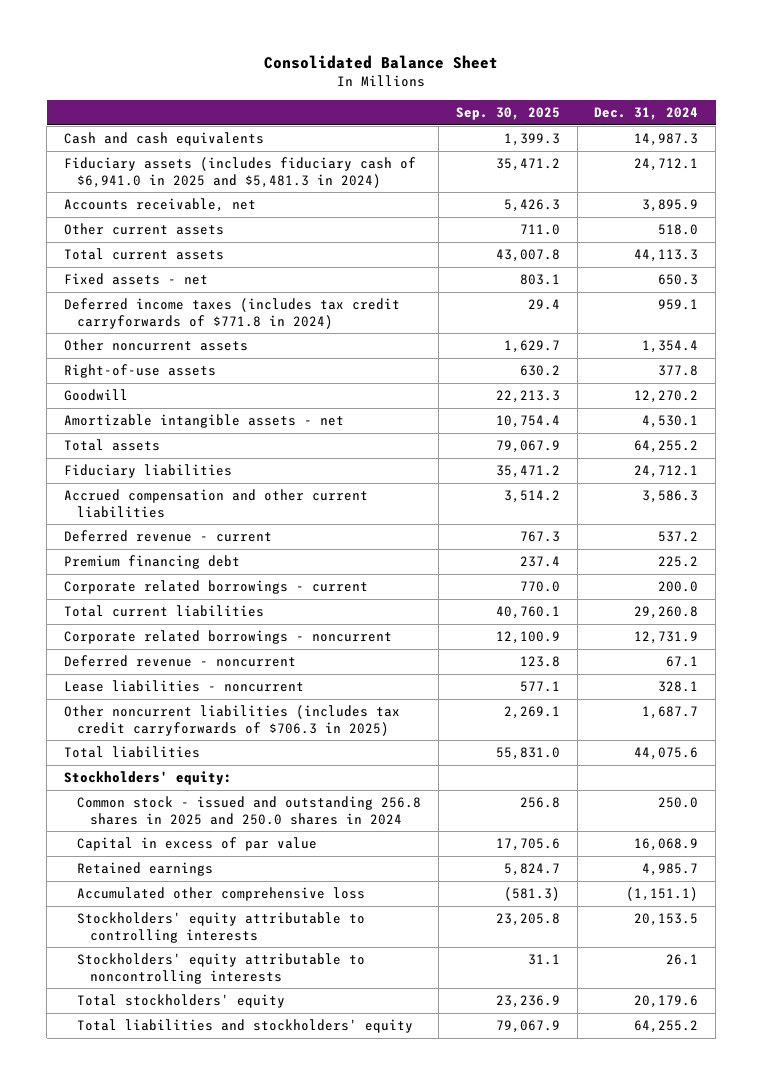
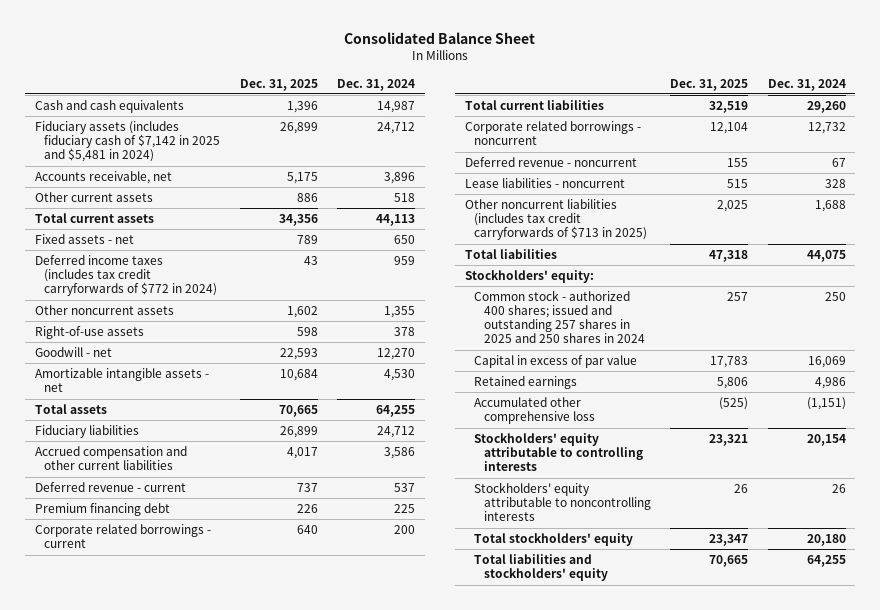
[455,107,560,121] Sep. 30, 2025 -> none
none -> [239,78,318,91] Dec. 31, 2025
[634,133,699,147] 14,987.3 -> [377,101,416,114] 14,987
[64,157,417,188] Fiduciary assets (includes fiduciary cash of $6,941.0 in 2025 and $5,481.3 in 2024) -> [34,121,221,163] Fiduciary assets (includes fiduciary cash of $7,142 in 2025 and $5,481 in 2024)
[634,158,699,172] 24,712.1 -> [377,122,416,135] 24,712
[642,199,699,213] 3,895.9 -> [384,172,416,185] 3,896
[658,224,699,236] 518.0 -> [394,193,416,203] 518
[634,249,699,263] 44,113.3 -> [376,214,416,227] 44,113
[658,274,699,286] 650.3 -> [394,235,416,245] 650
[64,298,401,329] Deferred income taxes (includes tax credit carryforwards of $771.8 in 2024) -> [34,255,218,297] Deferred income taxes (includes tax credit carryforwards of $772 in 2024)
[658,299,699,311] 959.1 -> [394,256,416,266] 959
[642,340,699,354] 1,354.4 -> [384,306,416,319] 1,355
[658,365,699,377] 377.8 -> [394,327,416,337] 378
[64,389,129,402] Goodwill -> [34,347,112,358] Goodwill - net
[634,390,699,404] 12,270.2 -> [377,348,416,361] 12,270
[642,415,699,429] 4,530.1 -> [384,369,416,382] 4,530
[634,440,699,454] 64,255.2 -> [376,405,416,418] 64,255
[634,465,699,479] 24,712.1 -> [377,426,416,439] 24,712
[642,490,699,504] 3,586.3 -> [384,447,416,460] 3,586
[658,531,699,543] 537.2 -> [394,483,416,493] 537
[658,556,699,568] 225.2 -> [394,504,416,514] 225
[658,581,699,593] 200.0 -> [394,525,416,535] 200
[634,606,699,620] 29,260.8 -> [806,101,846,114] 29,260
[634,631,699,645] 12,731.9 -> [807,122,846,135] 12,732
[666,656,699,668] 67.1 -> [831,158,846,168] 67
[658,681,699,693] 328.1 -> [824,179,846,189] 328
[64,705,401,736] Other noncurrent liabilities (includes tax credit carryforwards of $706.3 in 2025) -> [465,199,648,241] Other noncurrent liabilities (includes tax credit carryforwards of $713 in 2025)
[642,706,699,720] 1,687.7 -> [814,200,846,213] 1,688
[634,747,699,761] 44,075.6 -> [806,250,846,263] 44,075
[77,796,422,825] Common stock - issued and outstanding 256.8 shares in 2025 and 250.0 shares in 2024 -> [474,290,645,344] Common stock - authorized 400 shares; issued and outstanding 257 shares in 2025 and 250 shares in 2024
[658,797,699,809] 250.0 -> [824,292,846,302] 250
[634,838,699,852] 16,068.9 -> [807,356,846,369] 16,069
[642,863,699,877] 4,985.7 -> [814,377,846,390] 4,986
[626,887,699,902] (1,151.1) -> [806,397,846,411] (1,151)
[634,913,699,927] 20,153.5 -> [806,434,846,447] 20,154
[666,954,699,966] 26.1 -> [831,484,846,494] 26
[634,995,699,1009] 20,179.6 -> [806,534,846,547] 20,180
[634,1020,699,1034] 64,255.2 -> [806,555,846,568] 64,255

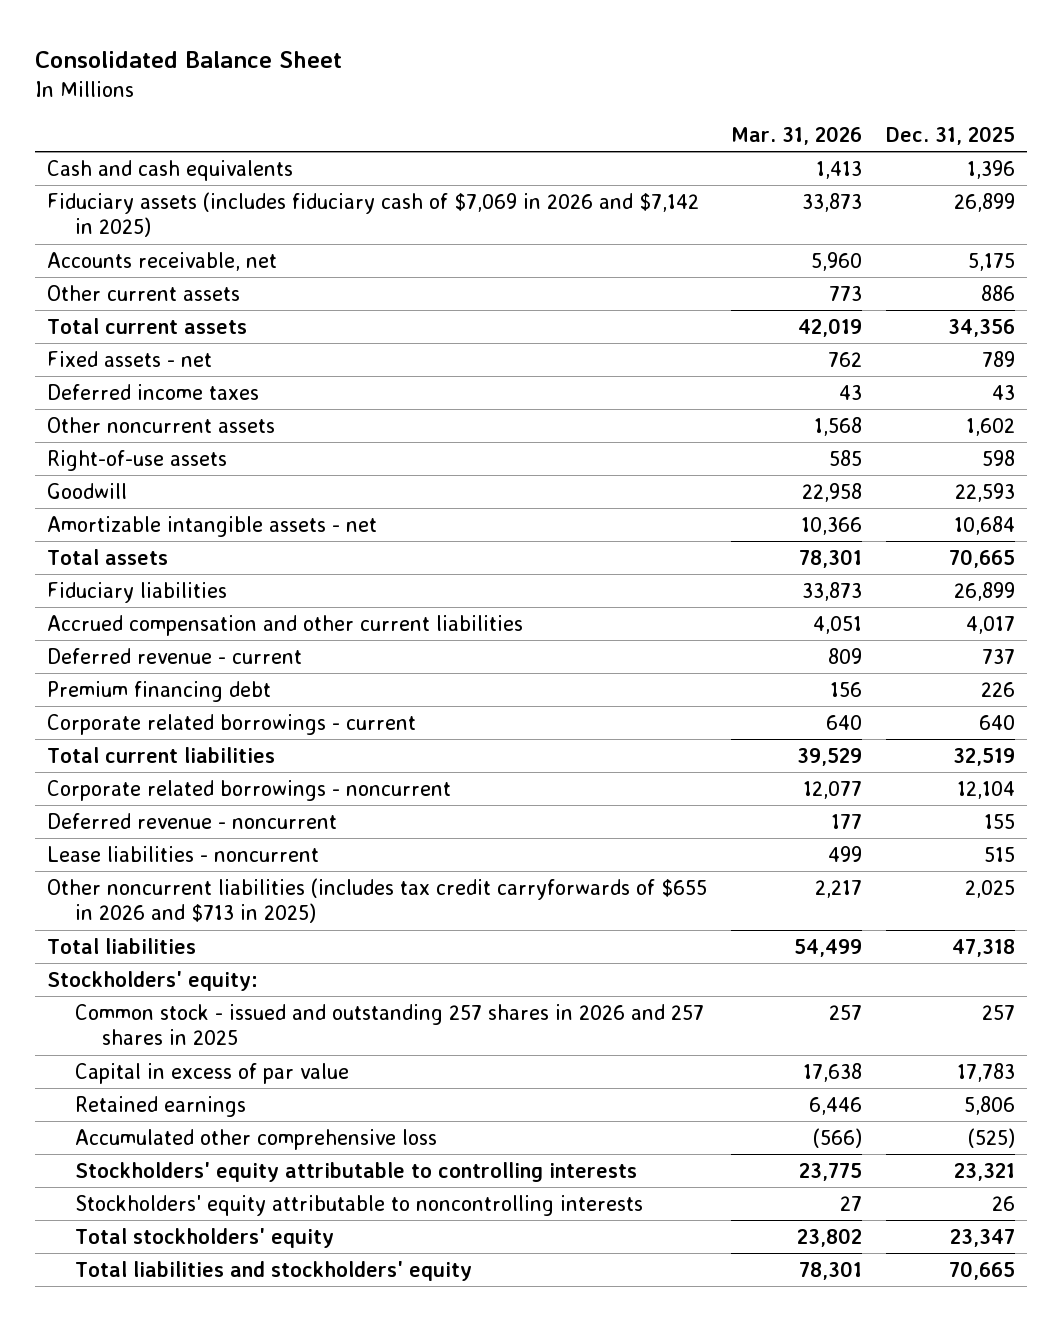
[337,78,416,91] Dec. 31, 2024 -> none
none -> [731,126,863,146] Mar. 31, 2026
[34,121,221,163] Fiduciary assets (includes fiduciary cash of $7,142 in 2025 and $5,481 in 2024) -> [47,191,700,238] Fiduciary assets (includes fiduciary cash of $7,069 in 2026 and $7,142 in 2025)
[34,255,218,297] Deferred income taxes (includes tax credit carryforwards of $772 in 2024) -> [47,383,260,400] Deferred income taxes
[34,347,112,358] Goodwill - net -> [47,482,128,499] Goodwill
[465,199,648,241] Other noncurrent liabilities (includes tax credit carryforwards of $713 in 2025) -> [47,877,708,924] Other noncurrent liabilities (includes tax credit carryforwards of $655 in 2026 and $713 in 2025)
[474,290,645,344] Common stock - authorized 400 shares; issued and outstanding 257 shares in 2025 and 250 shares in 2024 -> [74,1003,704,1046] Common stock - issued and outstanding 257 shares in 2026 and 257 shares in 2025

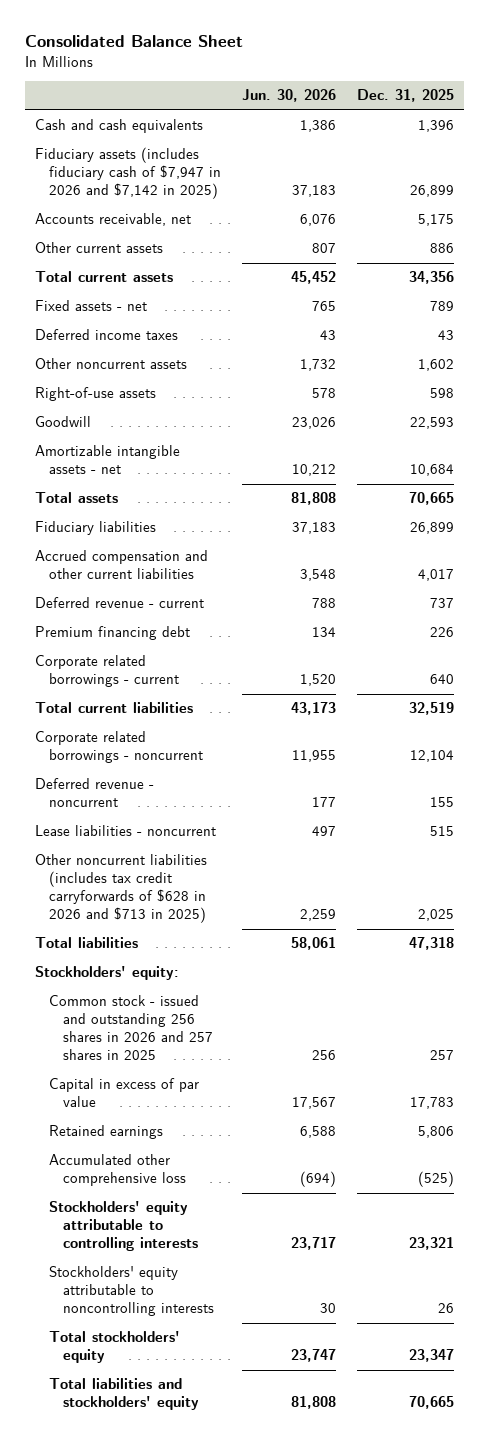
[731,126,863,146] Mar. 31, 2026 -> none
none -> [241,89,336,103] Jun. 30, 2026
[47,191,700,238] Fiduciary assets (includes fiduciary cash of $7,069 in 2026 and $7,142 in 2025) -> [35,147,222,200] Fiduciary assets (includes fiduciary cash of $7,947 in 2026 and $7,142 in 2025)
[47,877,708,924] Other noncurrent liabilities (includes tax credit carryforwards of $655 in 2026 and $713 in 2025) -> [35,854,208,924] Other noncurrent liabilities (includes tax credit carryforwards of $628 in 2026 and $713 in 2025)
[74,1003,704,1046] Common stock - issued and outstanding 257 shares in 2026 and 257 shares in 2025 -> [49,995,214,1061] Common stock - issued and outstanding 256 shares in 2026 and 257 shares in 2025

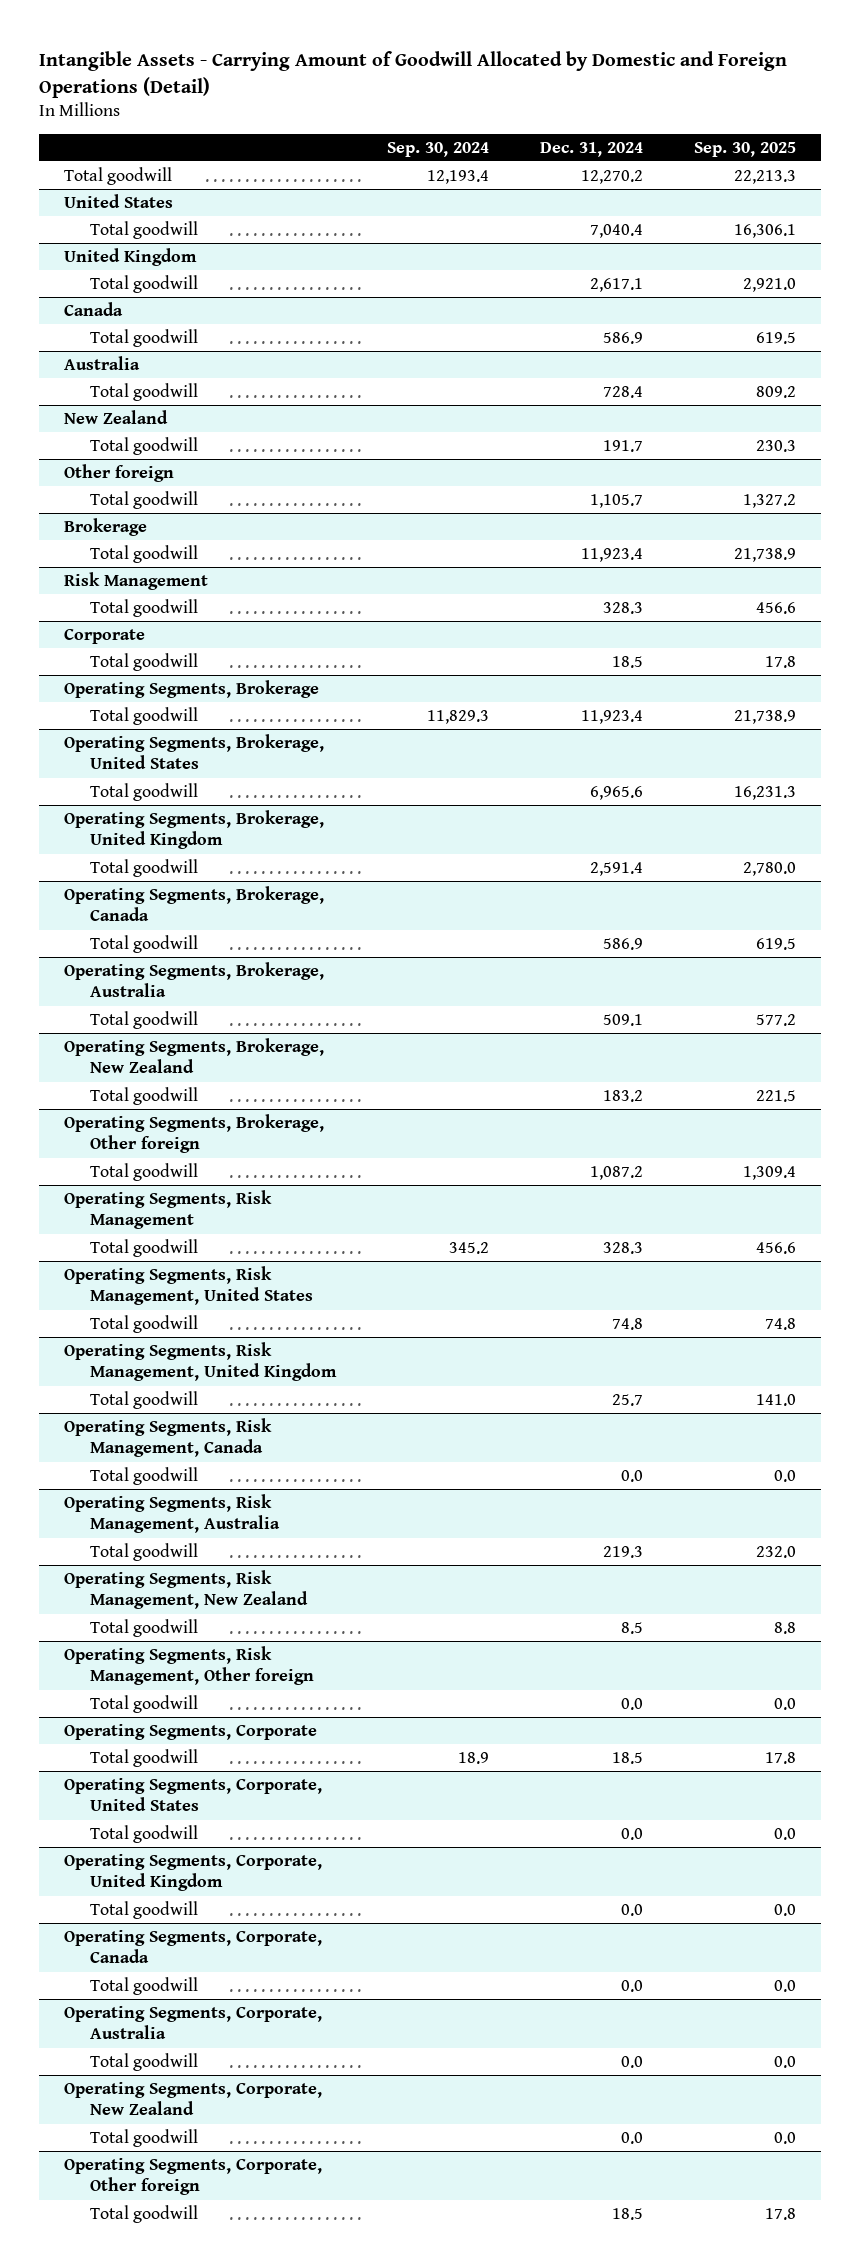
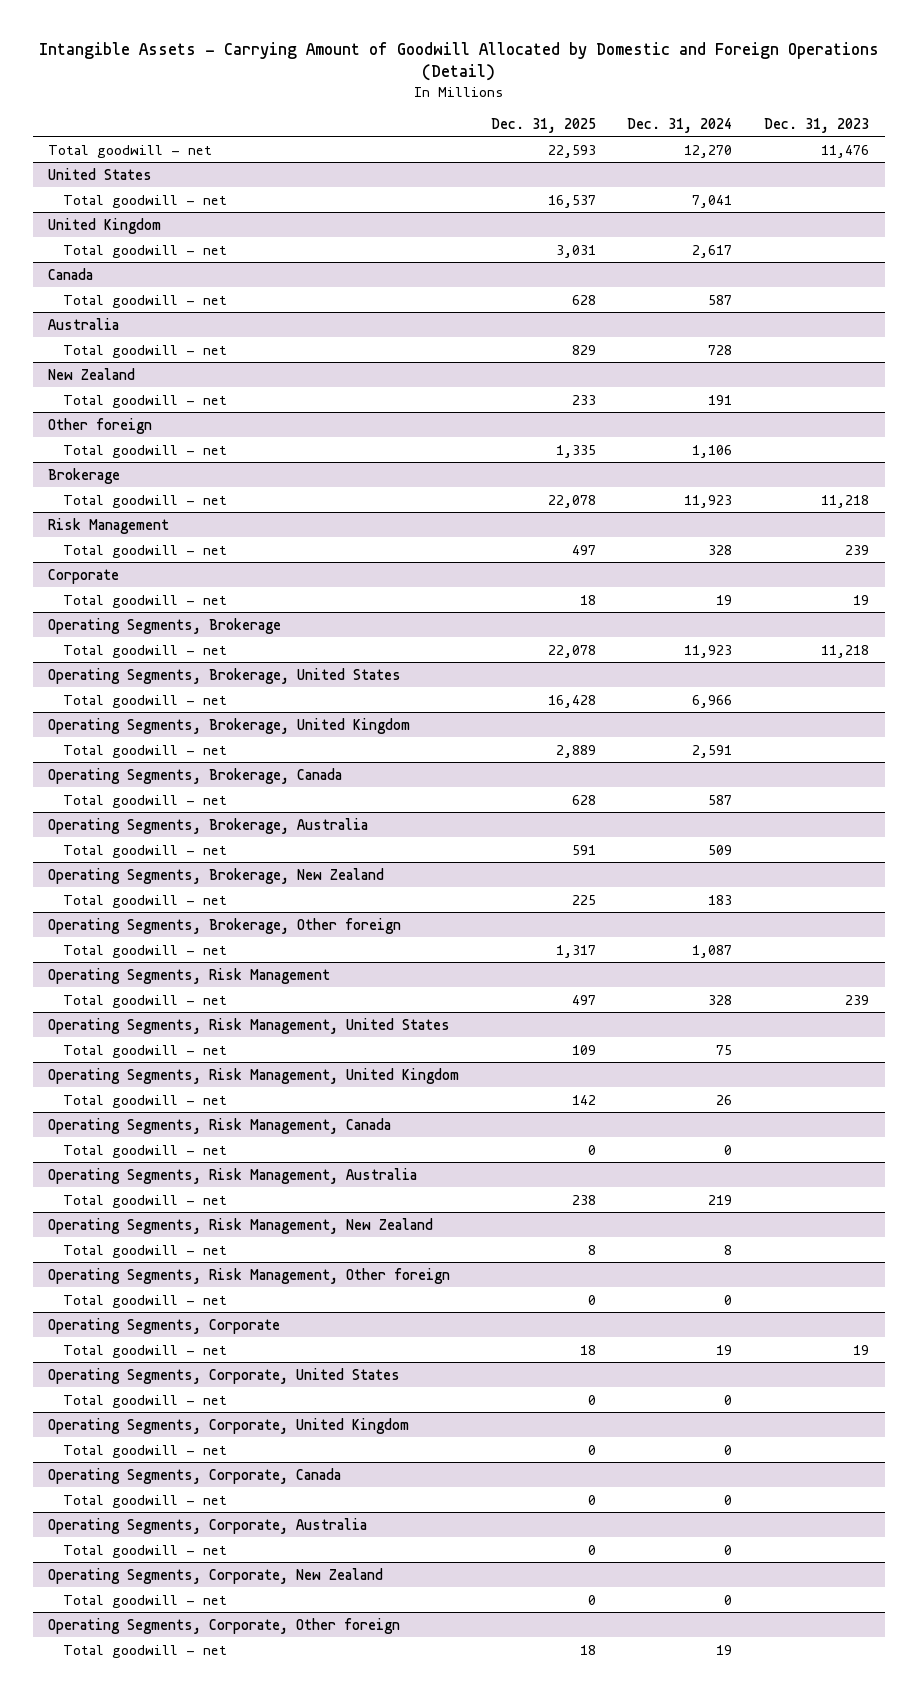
[386,141,489,157] Sep. 30, 2024 -> none
[693,141,796,157] Sep. 30, 2025 -> none
none -> [490,117,596,133] Dec. 31, 2025
none -> [763,117,869,133] Dec. 31, 2023
[64,167,173,186] Total goodwill -> [48,144,213,158] Total goodwill - net
[580,170,643,185] 12,270.2 -> [684,144,733,158] 12,270
[89,221,198,240] Total goodwill -> [62,194,227,208] Total goodwill - net
[589,224,643,239] 7,040.4 -> [692,194,733,208] 7,041
[89,275,198,294] Total goodwill -> [62,244,227,258] Total goodwill - net
[589,278,643,293] 2,617.1 -> [692,244,733,258] 2,617
[89,329,198,348] Total goodwill -> [62,294,227,308] Total goodwill - net
[602,332,643,345] 586.9 -> [708,294,733,305] 587
[89,383,198,402] Total goodwill -> [62,344,227,358] Total goodwill - net
[602,386,643,399] 728.4 -> [708,344,733,355] 728
[89,437,198,456] Total goodwill -> [62,394,227,408] Total goodwill - net
[602,440,643,453] 191.7 -> [708,394,733,405] 191
[89,491,198,510] Total goodwill -> [62,444,227,458] Total goodwill - net
[589,494,643,509] 1,105.7 -> [692,444,733,458] 1,106
[89,545,198,564] Total goodwill -> [62,494,227,508] Total goodwill - net
[580,548,643,563] 11,923.4 -> [684,494,733,508] 11,923
[89,599,198,618] Total goodwill -> [62,544,227,558] Total goodwill - net
[602,602,643,615] 328.3 -> [708,544,733,555] 328
[89,653,198,672] Total goodwill -> [62,594,227,608] Total goodwill - net
[611,656,643,669] 18.5 -> [716,594,733,605] 19
[89,707,198,726] Total goodwill -> [62,644,227,658] Total goodwill - net
[580,710,643,725] 11,923.4 -> [684,644,733,658] 11,923
[89,783,198,802] Total goodwill -> [62,694,227,708] Total goodwill - net
[589,786,643,801] 6,965.6 -> [692,694,733,708] 6,966
[89,859,198,878] Total goodwill -> [62,744,227,758] Total goodwill - net
[589,862,643,877] 2,591.4 -> [692,744,733,758] 2,591
[89,935,198,954] Total goodwill -> [62,794,227,808] Total goodwill - net
[602,938,643,951] 586.9 -> [708,794,733,805] 587
[89,1011,198,1030] Total goodwill -> [62,844,227,858] Total goodwill - net
[602,1014,643,1027] 509.1 -> [708,844,733,855] 509
[89,1087,198,1106] Total goodwill -> [62,894,227,908] Total goodwill - net
[602,1090,643,1103] 183.2 -> [708,894,733,905] 183
[89,1163,198,1182] Total goodwill -> [62,944,227,958] Total goodwill - net
[589,1166,643,1181] 1,087.2 -> [692,944,733,958] 1,087
[89,1239,198,1258] Total goodwill -> [62,994,227,1008] Total goodwill - net
[602,1242,643,1255] 328.3 -> [708,994,733,1005] 328
[89,1315,198,1334] Total goodwill -> [62,1044,227,1058] Total goodwill - net
[611,1318,643,1331] 74.8 -> [716,1044,733,1055] 75
[89,1391,198,1410] Total goodwill -> [62,1094,227,1108] Total goodwill - net
[611,1394,643,1407] 25.7 -> [716,1094,733,1105] 26
[89,1467,198,1486] Total goodwill -> [62,1144,227,1158] Total goodwill - net
[620,1470,643,1483] 0.0 -> [724,1144,733,1155] 0
[89,1543,198,1562] Total goodwill -> [62,1194,227,1208] Total goodwill - net
[602,1546,643,1559] 219.3 -> [708,1194,733,1205] 219
[89,1619,198,1638] Total goodwill -> [62,1244,227,1258] Total goodwill - net
[620,1622,643,1635] 8.5 -> [724,1244,733,1255] 8
[89,1695,198,1714] Total goodwill -> [62,1294,227,1308] Total goodwill - net
[620,1698,643,1711] 0.0 -> [724,1294,733,1305] 0
[89,1749,198,1768] Total goodwill -> [62,1344,227,1358] Total goodwill - net
[611,1752,643,1765] 18.5 -> [716,1344,733,1355] 19
[89,1825,198,1844] Total goodwill -> [62,1394,227,1408] Total goodwill - net
[620,1828,643,1841] 0.0 -> [724,1394,733,1405] 0
[89,1901,198,1920] Total goodwill -> [62,1444,227,1458] Total goodwill - net
[620,1904,643,1917] 0.0 -> [724,1444,733,1455] 0
[89,1977,198,1996] Total goodwill -> [62,1494,227,1508] Total goodwill - net
[620,1980,643,1993] 0.0 -> [724,1494,733,1505] 0
[89,2053,198,2072] Total goodwill -> [62,1544,227,1558] Total goodwill - net
[620,2056,643,2069] 0.0 -> [724,1544,733,1555] 0
[89,2129,198,2148] Total goodwill -> [62,1594,227,1608] Total goodwill - net
[620,2132,643,2145] 0.0 -> [724,1594,733,1605] 0
[89,2205,198,2224] Total goodwill -> [62,1644,227,1658] Total goodwill - net
[611,2208,643,2221] 18.5 -> [716,1644,733,1655] 19

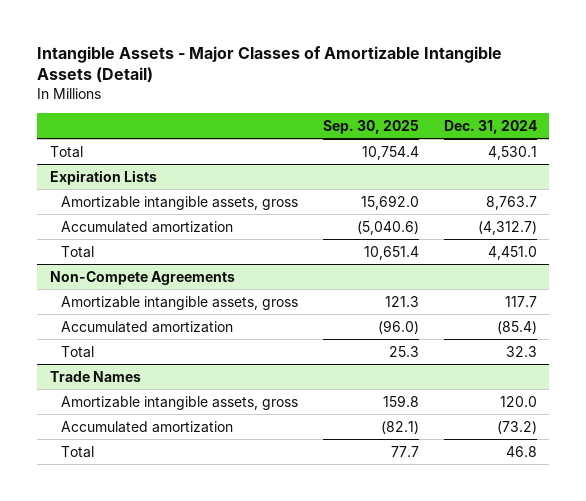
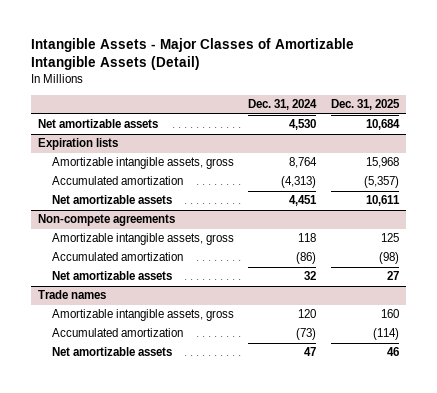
[322,119,419,134] Sep. 30, 2025 -> none
none -> [330,99,400,111] Dec. 31, 2025
[49,145,83,158] Total -> none
[60,245,94,258] Total -> none
[60,345,94,358] Total -> none
[60,445,94,458] Total -> none
none -> [37,119,158,129] Net amortizable assets
[49,169,157,185] Expiration Lists -> [37,138,118,151] Expiration lists
[485,195,537,210] 8,763.7 -> [289,157,318,169] 8,764
[477,220,537,235] (4,312.7) -> [281,176,317,189] (4,313)
none -> [51,195,172,205] Net amortizable assets
[49,270,235,285] Non-Compete Agreements -> [37,214,175,227] Non-compete agreements
[504,295,537,307] 117.7 -> [298,233,317,243] 118
[496,320,537,334] (85.4) -> [296,252,317,265] (86)
none -> [51,271,172,281] Net amortizable assets
[49,370,141,382] Trade Names -> [37,290,106,300] Trade names
[499,395,537,407] 120.0 -> [298,309,317,319] 120
[496,420,537,434] (73.2) -> [296,328,317,341] (73)
none -> [51,347,172,357] Net amortizable assets

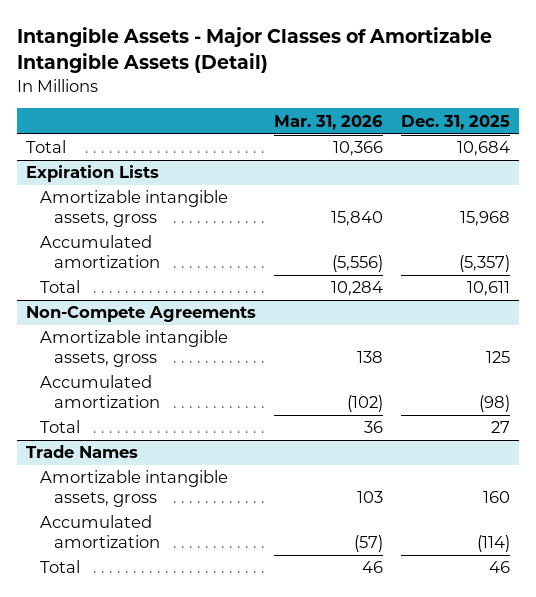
[248,99,318,111] Dec. 31, 2024 -> none
none -> [273,114,383,130] Mar. 31, 2026
[37,119,158,129] Net amortizable assets -> [26,140,67,154] Total
[37,138,118,151] Expiration lists -> [26,165,160,183] Expiration Lists
[51,195,172,205] Net amortizable assets -> [40,280,81,294] Total
[37,214,175,227] Non-compete agreements -> [26,306,257,323] Non-Compete Agreements
[51,271,172,281] Net amortizable assets -> [40,420,81,434] Total
[37,290,106,300] Trade names -> [26,445,139,459] Trade Names
[51,347,172,357] Net amortizable assets -> [40,560,81,574] Total

